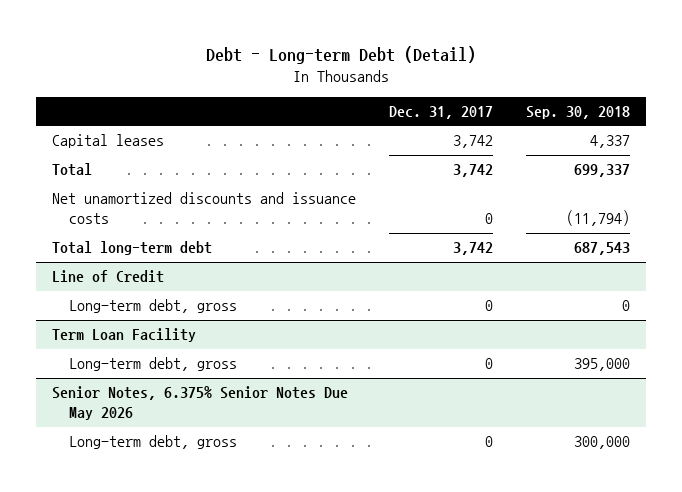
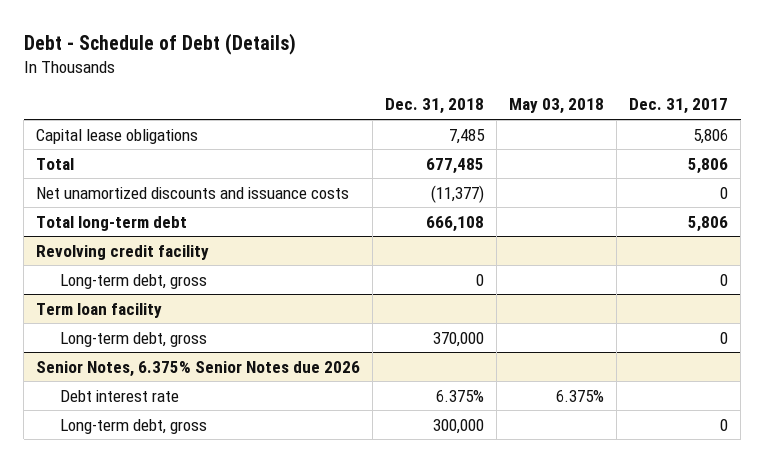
[206,46,477,65] Debt - Long-term Debt (Detail) -> [23,33,296,56] Debt - Schedule of Debt (Details)
[525,106,630,120] Sep. 30, 2018 -> none
none -> [385,98,485,115] Dec. 31, 2018
none -> [509,98,605,115] May 03, 2018
[52,134,165,149] Capital leases -> [36,128,199,144] Capital lease obligations
[453,135,494,149] 3,742 -> [693,128,729,144] 5,806
[453,164,494,178] 3,742 -> [688,157,729,174] 5,806
[453,242,494,256] 3,742 -> [688,215,729,232] 5,806
[52,270,165,284] Line of Credit -> [36,244,210,260] Revolving credit facility
[52,328,197,343] Term Loan Facility -> [36,302,163,318] Term loan facility
[52,386,349,421] Senior Notes, 6.375% Senior Notes Due May 2026 -> [36,360,361,377] Senior Notes, 6.375% Senior Notes due 2026
none -> [59,389,179,402] Debt interest rate

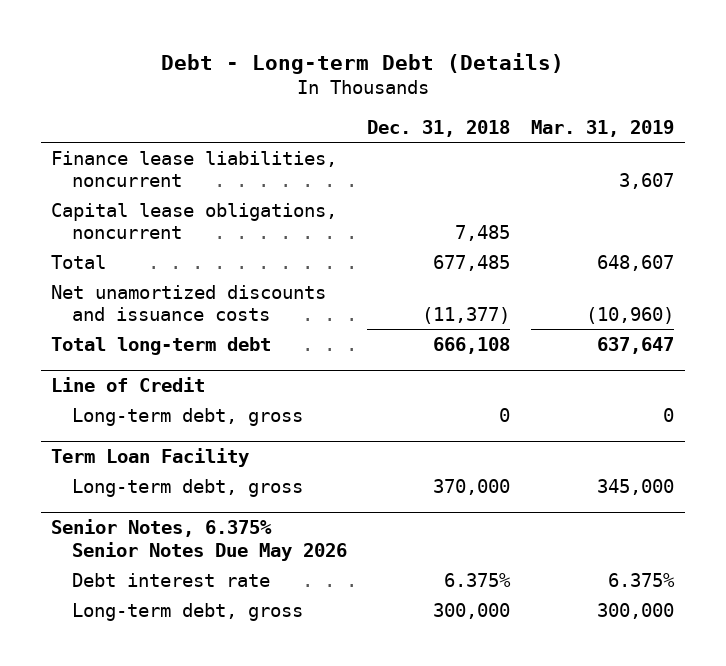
[23,33,296,56] Debt - Schedule of Debt (Details) -> [160,52,564,74] Debt - Long-term Debt (Details)
[509,98,605,115] May 03, 2018 -> none
[629,98,729,115] Dec. 31, 2017 -> none
none -> [531,120,675,138] Mar. 31, 2019
none -> [51,150,338,188] Finance lease liabilities, noncurrent
[36,128,199,144] Capital lease obligations -> [51,202,338,240] Capital lease obligations, noncurrent
[36,244,210,260] Revolving credit facility -> [51,376,206,392] Line of Credit
[36,302,163,318] Term loan facility -> [51,447,250,467] Term Loan Facility
[36,360,361,377] Senior Notes, 6.375% Senior Notes due 2026 -> [51,518,347,561] Senior Notes, 6.375% Senior Notes Due May 2026

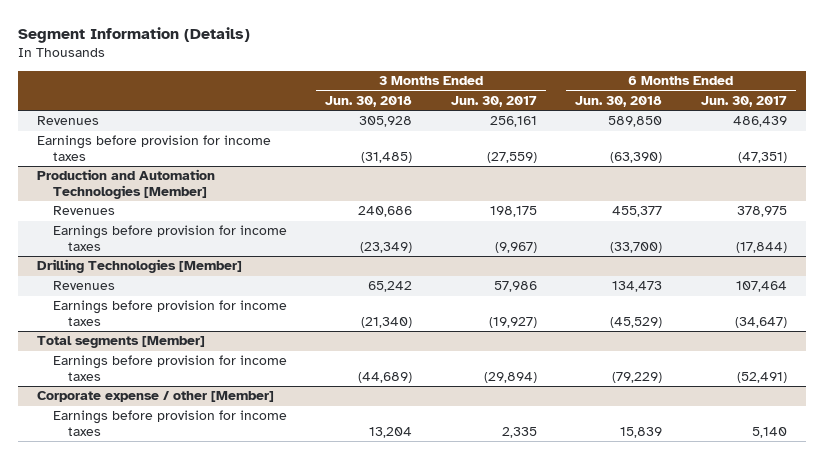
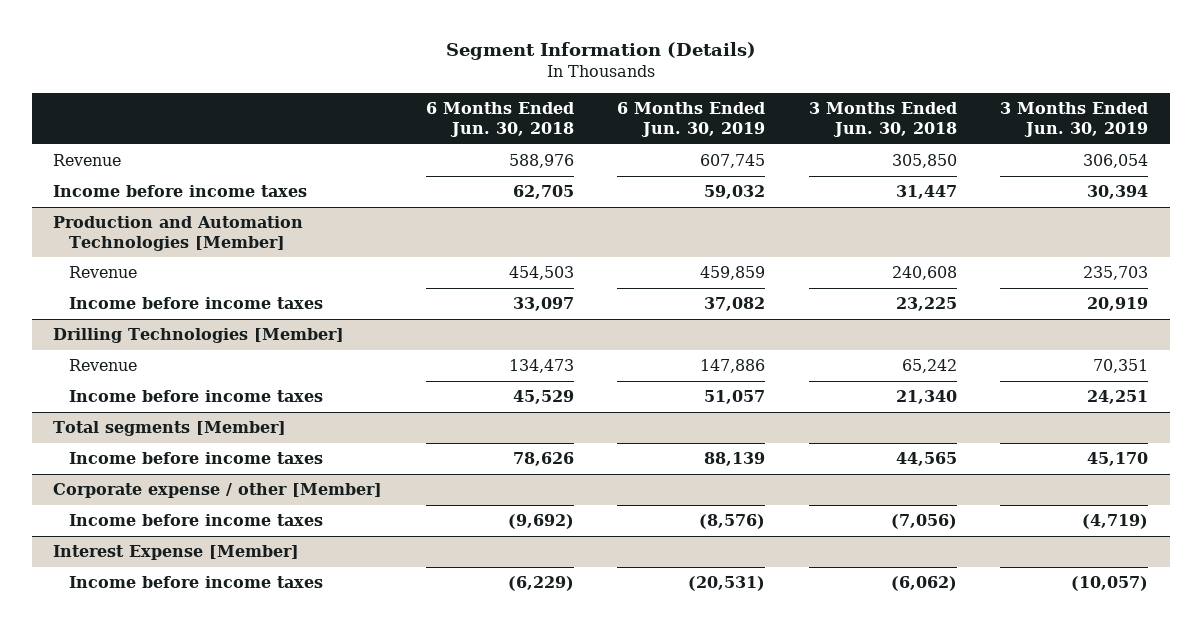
[450,95,537,107] Jun. 30, 2017 -> none
[700,95,787,107] Jun. 30, 2017 -> none
none -> [617,102,766,137] 6 Months Ended Jun. 30, 2019
none -> [1000,102,1149,137] 3 Months Ended Jun. 30, 2019
[37,116,100,126] Revenues -> none
none -> [53,154,122,167] Revenue
[37,135,272,162] Earnings before provision for income taxes -> [53,185,308,198] Income before income taxes
[361,152,413,164] (31,485) -> [895,185,957,200] 31,447
[610,152,663,164] (63,390) -> [512,185,574,200] 62,705
[52,206,115,216] Revenues -> none
none -> [68,266,137,279] Revenue
[52,225,287,252] Earnings before provision for income taxes -> [68,297,323,310] Income before income taxes
[360,242,413,254] (23,349) -> [895,297,957,312] 23,225
[610,242,663,254] (33,700) -> [512,297,574,312] 33,097
[52,281,115,291] Revenues -> [68,359,137,372] Revenue
[52,300,287,327] Earnings before provision for income taxes -> [68,390,323,403] Income before income taxes
[361,317,413,329] (21,340) -> [895,390,957,405] 21,340
[610,317,663,329] (45,529) -> [512,390,574,405] 45,529
[52,355,287,382] Earnings before provision for income taxes -> [68,452,323,465] Income before income taxes
[358,372,413,384] (44,689) -> [895,452,957,467] 44,565
[612,372,663,384] (79,229) -> [512,452,574,467] 78,626
[52,410,287,437] Earnings before provision for income taxes -> [68,514,323,527] Income before income taxes
[369,427,413,439] 13,204 -> [890,514,957,530] (7,056)
[620,427,663,439] 15,839 -> [507,514,574,530] (9,692)
none -> [53,545,300,561] Interest Expense [Member]
none -> [68,576,323,589] Income before income taxes

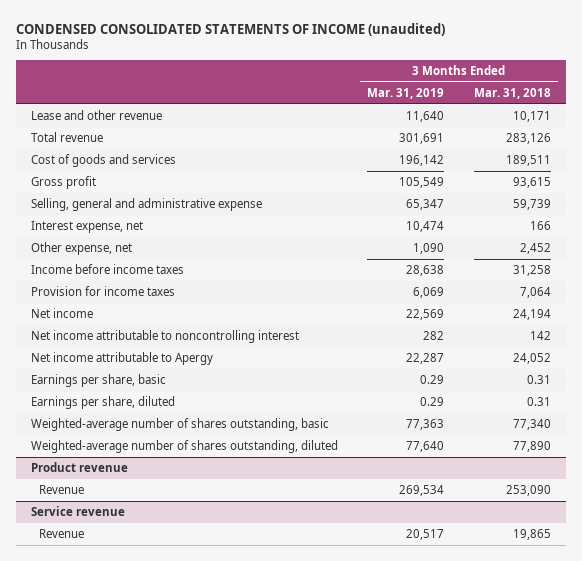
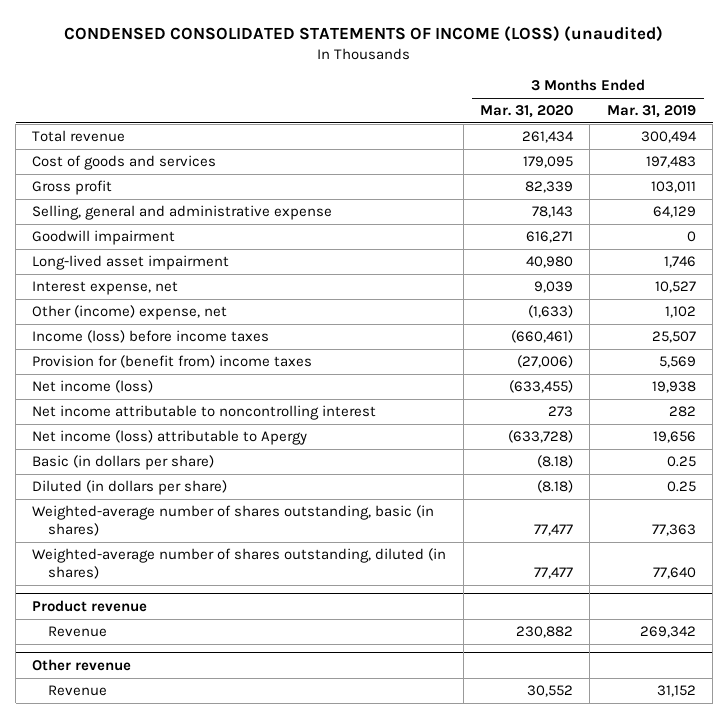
[16,22,446,36] CONDENSED CONSOLIDATED STATEMENTS OF INCOME (unaudited) -> [64,25,664,42] CONDENSED CONSOLIDATED STATEMENTS OF INCOME (LOSS) (unaudited)
[473,87,551,99] Mar. 31, 2018 -> none
none -> [480,105,574,119] Mar. 31, 2020
[30,109,162,120] Lease and other revenue -> none
[399,132,445,144] 301,691 -> [640,130,697,143] 300,494
[399,154,445,166] 196,142 -> [645,155,696,168] 197,483
[399,176,445,188] 105,549 -> [650,180,696,193] 103,011
[406,198,445,210] 65,347 -> [652,205,696,218] 64,129
none -> [32,229,176,245] Goodwill impairment
none -> [32,254,230,270] Long-lived asset impairment
[406,220,445,232] 10,474 -> [654,280,696,293] 10,527
[30,241,132,255] Other expense, net -> [32,304,228,320] Other (income) expense, net
[413,242,445,254] 1,090 -> [664,305,696,318] 1,102
[30,263,184,274] Income before income taxes -> [32,329,270,343] Income (loss) before income taxes
[406,264,445,276] 28,638 -> [651,330,696,343] 25,507
[30,285,175,296] Provision for income taxes -> [32,354,313,368] Provision for (benefit from) income taxes
[413,286,445,298] 6,069 -> [658,355,696,368] 5,569
[30,307,93,318] Net income -> [32,379,154,393] Net income (loss)
[406,308,445,320] 22,569 -> [651,380,696,393] 19,938
[30,351,213,365] Net income attributable to Apergy -> [32,429,308,445] Net income (loss) attributable to Apergy
[406,352,445,364] 22,287 -> [652,430,696,443] 19,656
[30,373,166,387] Earnings per share, basic -> [32,454,215,470] Basic (in dollars per share)
[420,374,445,384] 0.29 -> [666,455,696,467] 0.25
[30,395,175,409] Earnings per share, diluted -> [32,479,228,495] Diluted (in dollars per share)
[420,396,445,406] 0.29 -> [666,480,696,492] 0.25
[30,417,329,431] Weighted-average number of shares outstanding, basic -> [32,504,435,536] Weighted-average number of shares outstanding, basic (in shares)
[30,439,338,453] Weighted-average number of shares outstanding, diluted -> [32,547,447,579] Weighted-average number of shares outstanding, diluted (in shares)
[30,505,125,516] Service revenue -> none
[399,484,445,496] 269,534 -> [639,625,696,638] 269,342
none -> [32,658,132,671] Other revenue
[406,528,445,540] 20,517 -> [656,684,696,697] 31,152

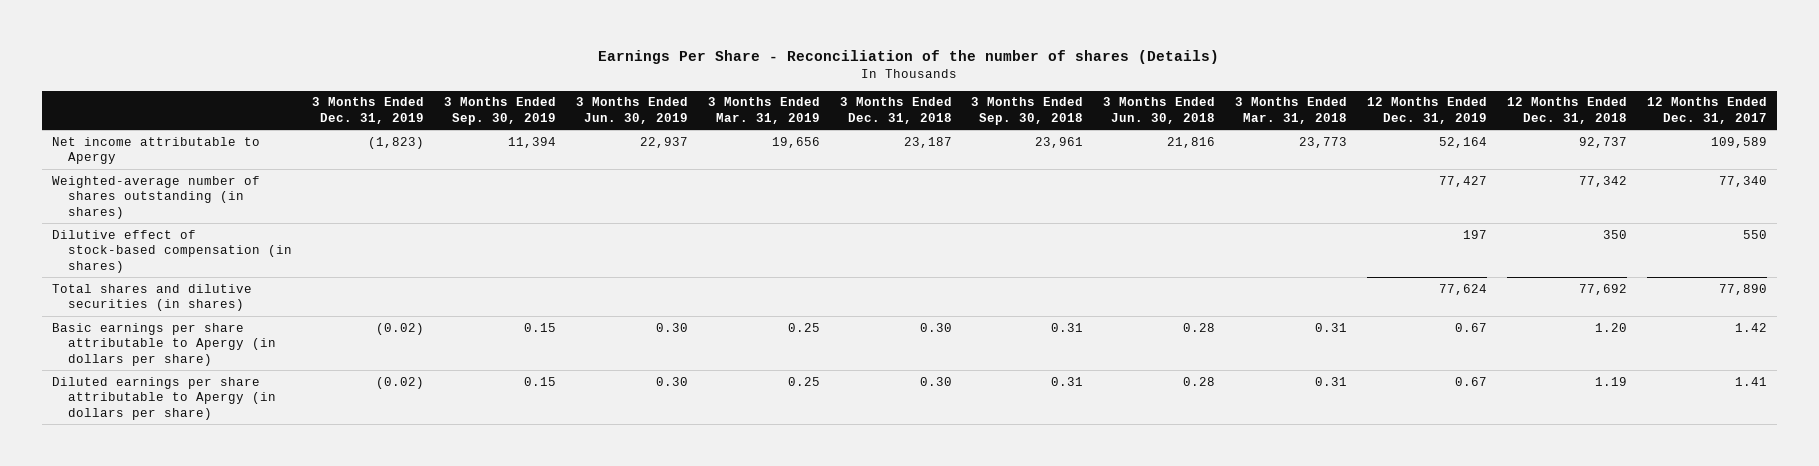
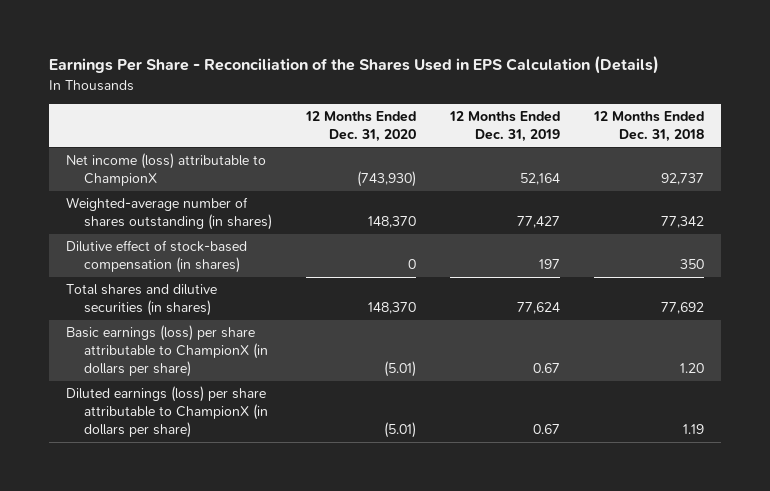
[598,50,1220,65] Earnings Per Share - Reconciliation of the number of shares (Details) -> [48,56,659,75] Earnings Per Share - Reconciliation of the Shares Used in EPS Calculation (Details)
[311,97,424,124] 3 Months Ended Dec. 31, 2019 -> none
[443,97,556,125] 3 Months Ended Sep. 30, 2019 -> none
[575,97,688,124] 3 Months Ended Jun. 30, 2019 -> none
[707,97,820,124] 3 Months Ended Mar. 31, 2019 -> none
[839,97,952,124] 3 Months Ended Dec. 31, 2018 -> none
[971,97,1084,125] 3 Months Ended Sep. 30, 2018 -> none
[1103,97,1216,124] 3 Months Ended Jun. 30, 2018 -> none
[1235,97,1348,124] 3 Months Ended Mar. 31, 2018 -> none
[1647,97,1768,124] 12 Months Ended Dec. 31, 2017 -> none
none -> [304,110,416,142] 12 Months Ended Dec. 31, 2020
[51,136,260,165] Net income attributable to Apergy -> [65,153,266,187] Net income (loss) attributable to ChampionX
[51,322,276,366] Basic earnings per share attributable to Apergy (in dollars per share) -> [65,325,268,378] Basic earnings (loss) per share attributable to ChampionX (in dollars per share)
[51,376,276,420] Diluted earnings per share attributable to Apergy (in dollars per share) -> [65,386,268,439] Diluted earnings (loss) per share attributable to ChampionX (in dollars per share)

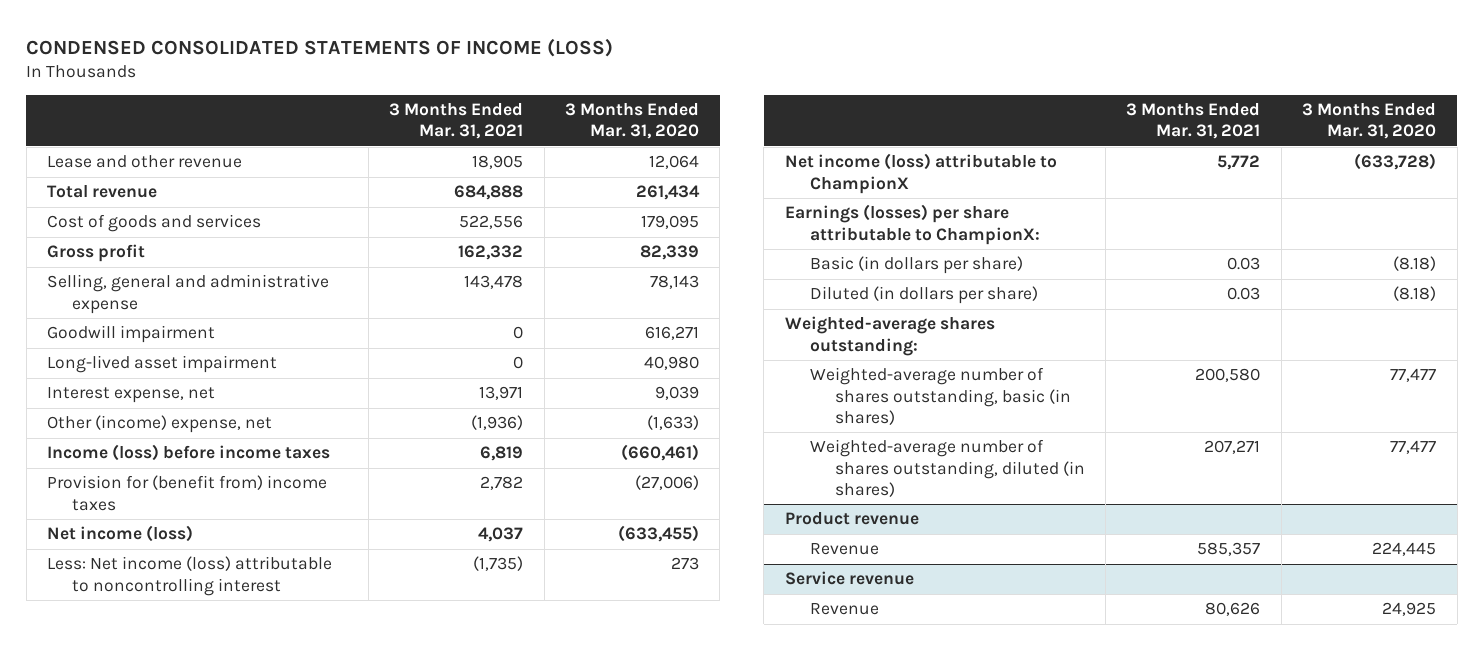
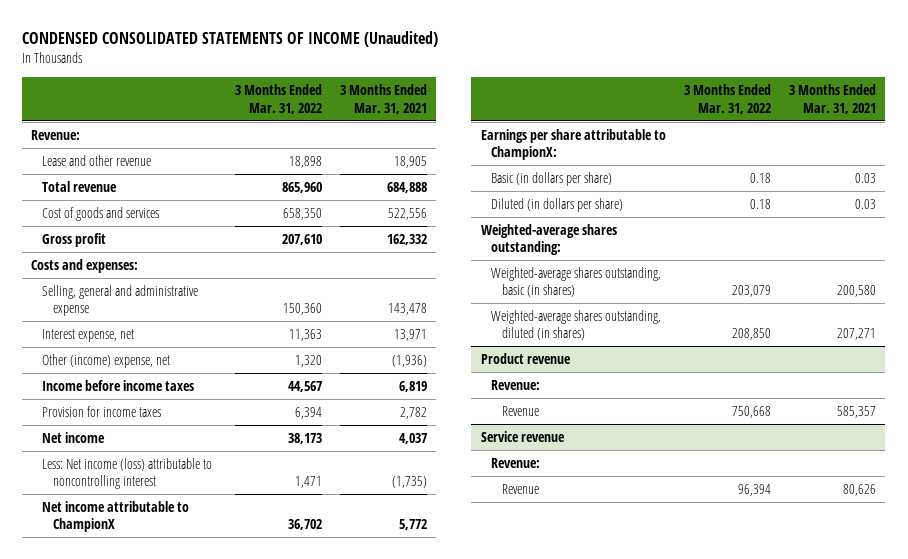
[26,37,614,57] CONDENSED CONSOLIDATED STATEMENTS OF INCOME (LOSS) -> [22,31,439,48] CONDENSED CONSOLIDATED STATEMENTS OF INCOME (Unaudited)
[565,103,700,140] 3 Months Ended Mar. 31, 2020 -> none
none -> [234,84,322,114] 3 Months Ended Mar. 31, 2022
none -> [31,129,81,140] Revenue:
none -> [31,258,139,273] Costs and expenses:
[47,325,216,344] Goodwill impairment -> none
[47,355,278,374] Long-lived asset impairment -> none
[47,444,331,462] Income (loss) before income taxes -> [42,379,195,391] Income before income taxes
[47,475,328,511] Provision for (benefit from) income taxes -> [42,405,162,417] Provision for income taxes
[47,525,194,543] Net income (loss) -> [42,431,106,443] Net income
[784,153,1057,194] Net income (loss) attributable to ChampionX -> [42,500,190,533] Net income attributable to ChampionX
[784,204,1040,245] Earnings (losses) per share attributable to ChampionX: -> [480,128,666,161] Earnings per share attributable to ChampionX:
[809,367,1071,425] Weighted-average number of shares outstanding, basic (in shares) -> [491,266,662,298] Weighted-average shares outstanding, basic (in shares)
[809,439,1085,497] Weighted-average number of shares outstanding, diluted (in shares) -> [491,309,662,341] Weighted-average shares outstanding, diluted (in shares)
none -> [491,379,541,390] Revenue:
none -> [491,457,541,468] Revenue:

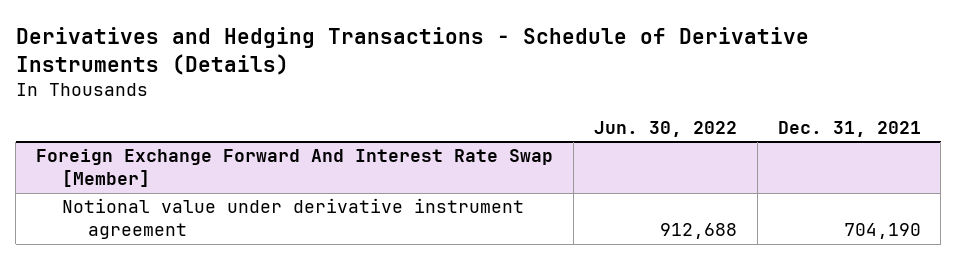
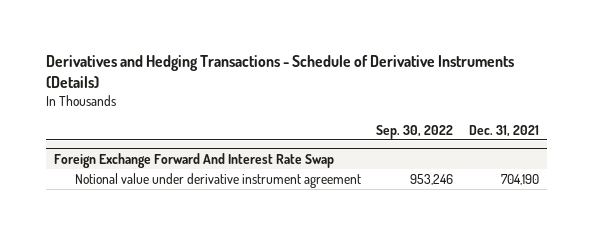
[593,121,737,138] Jun. 30, 2022 -> none
none -> [376,124,454,139] Sep. 30, 2022
[36,149,554,188] Foreign Exchange Forward And Interest Rate Swap [Member] -> [53,152,334,168] Foreign Exchange Forward And Interest Rate Swap

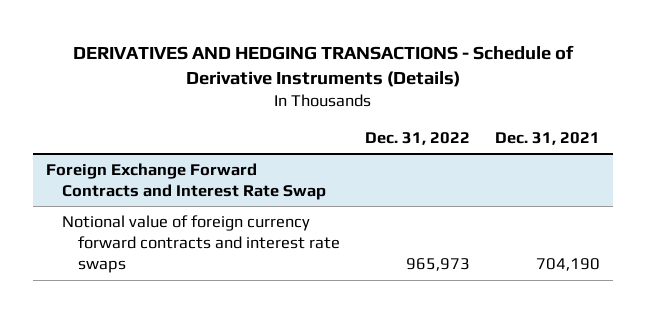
[46,55,515,88] Derivatives and Hedging Transactions - Schedule of Derivative Instruments (Details) -> [73,44,575,87] DERIVATIVES AND HEDGING TRANSACTIONS - Schedule of Derivative Instruments (Details)
[376,124,454,139] Sep. 30, 2022 -> none
none -> [365,131,471,145] Dec. 31, 2022
[53,152,334,168] Foreign Exchange Forward And Interest Rate Swap -> [45,162,326,201] Foreign Exchange Forward Contracts and Interest Rate Swap
[74,173,361,189] Notional value under derivative instrument agreement -> [61,214,340,274] Notional value of foreign currency forward contracts and interest rate swaps

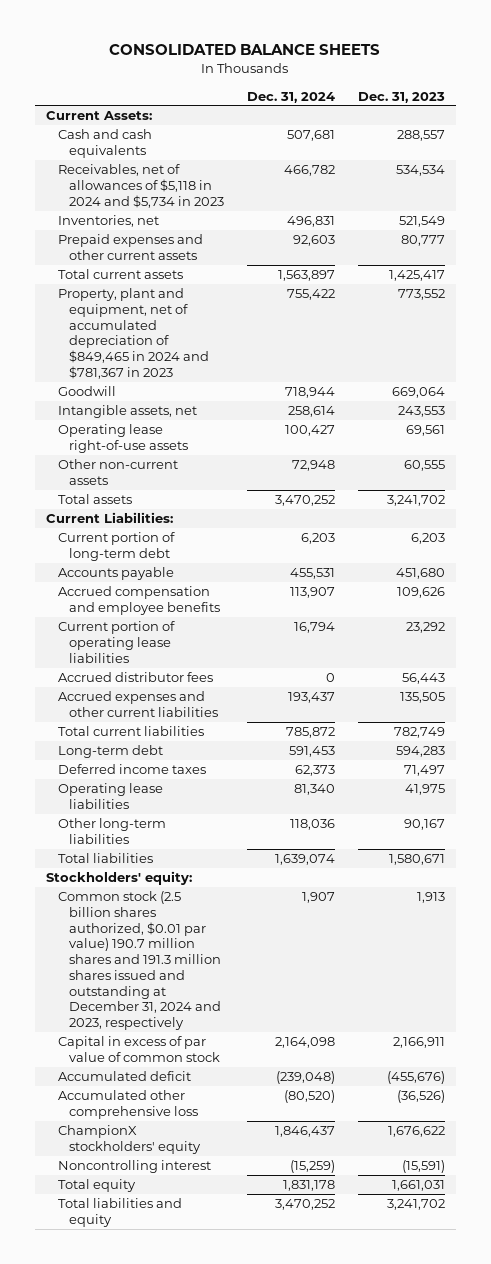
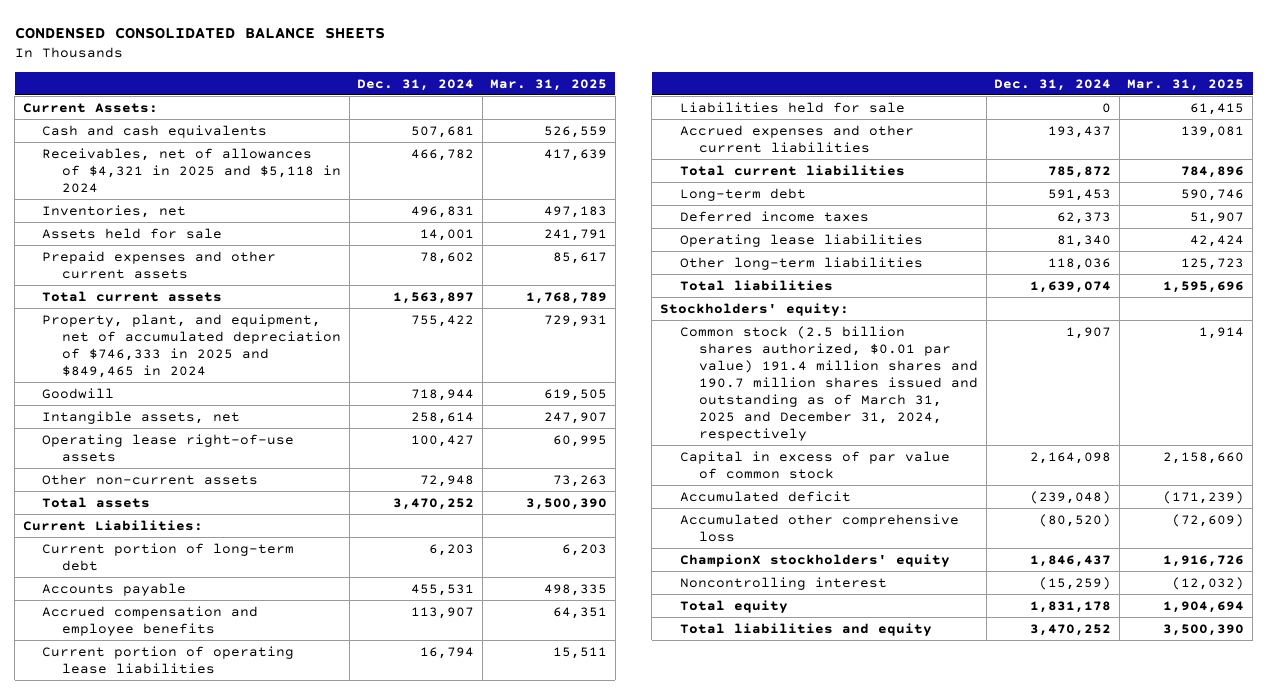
[109,44,381,56] CONSOLIDATED BALANCE SHEETS -> [14,26,385,39] CONDENSED CONSOLIDATED BALANCE SHEETS
[357,91,445,103] Dec. 31, 2023 -> none
none -> [490,78,608,91] Mar. 31, 2025
[57,164,224,208] Receivables, net of allowances of $5,118 in 2024 and $5,734 in 2023 -> [42,147,342,193] Receivables, net of allowances of $4,321 in 2025 and $5,118 in 2024
none -> [42,227,223,239] Assets held for sale
[292,235,335,247] 92,603 -> [420,251,475,264] 78,602
[57,288,209,379] Property, plant and equipment, net of accumulated depreciation of $849,465 in 2024 and $781,367 in 2023 -> [42,313,342,379] Property, plant, and equipment, net of accumulated depreciation of $746,333 in 2025 and $849,465 in 2024
[57,672,213,683] Accrued distributor fees -> none
none -> [679,101,905,113] Liabilities held for sale
[57,891,221,1031] Common stock (2.5 billion shares authorized, $0.01 par value) 190.7 million shares and 191.3 million shares issued and outstanding at December 31, 2024 and 2023, respectively -> [679,325,979,442] Common stock (2.5 billion shares authorized, $0.01 par value) 191.4 million shares and 190.7 million shares issued and outstanding as of March 31, 2025 and December 31, 2024, respectively

